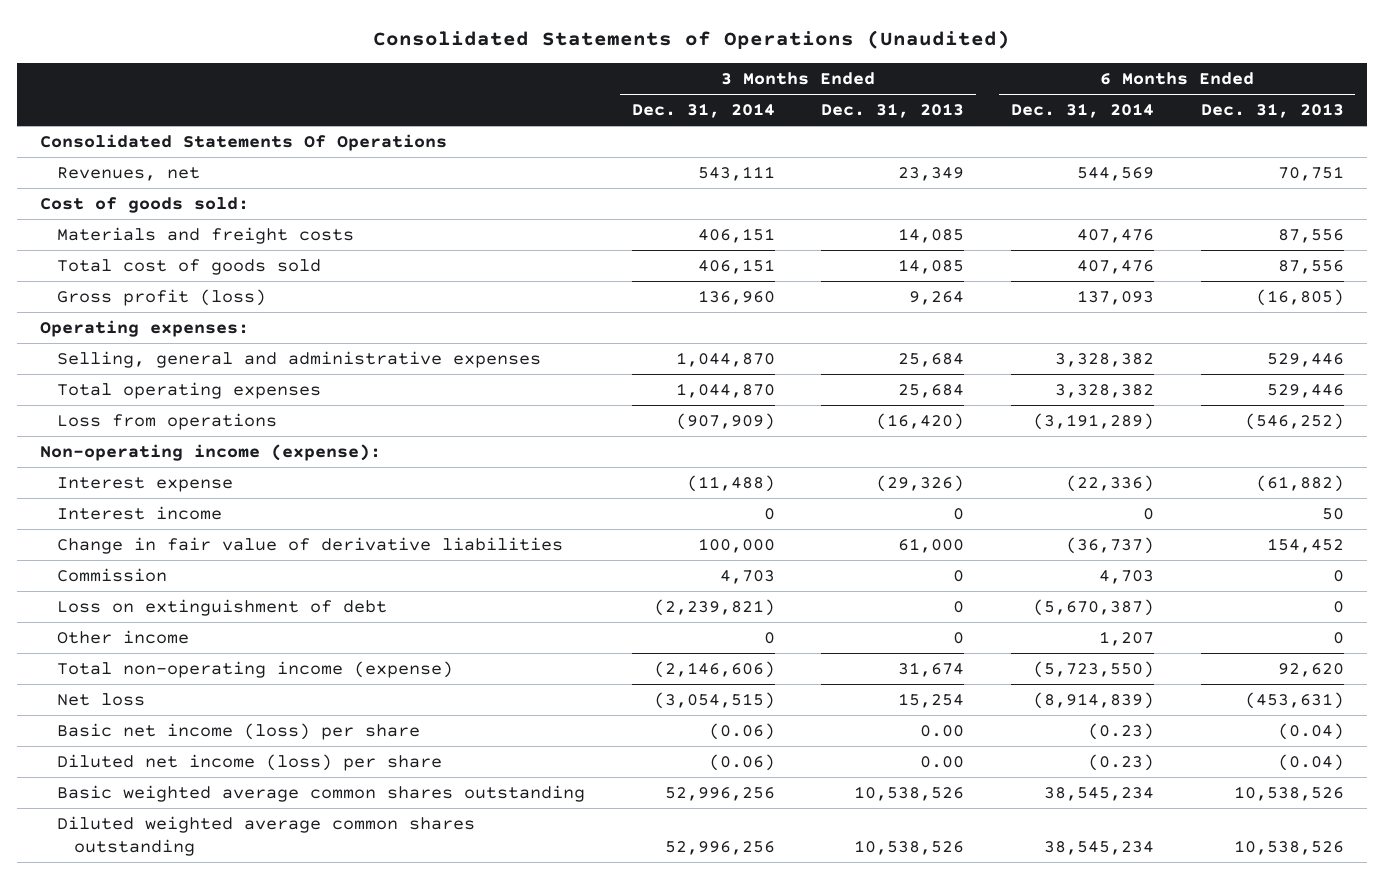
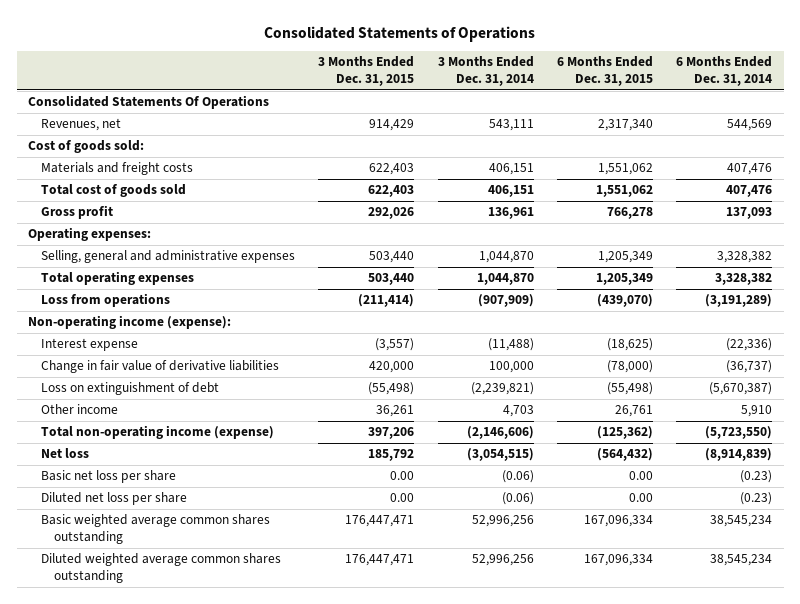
[372,30,1010,50] Consolidated Statements of Operations (Unaudited) -> [264,25,536,42] Consolidated Statements of Operations
[821,103,965,119] Dec. 31, 2013 -> none
[1200,103,1344,119] Dec. 31, 2013 -> none
none -> [318,56,415,87] 3 Months Ended Dec. 31, 2015
none -> [556,56,653,87] 6 Months Ended Dec. 31, 2015
[57,288,267,306] Gross profit (loss) -> [41,205,114,220] Gross profit
[697,289,775,305] 136,960 -> [487,207,534,220] 136,961
[57,505,223,520] Interest income -> none
[57,567,168,582] Commission -> none
[763,631,775,644] 0 -> [502,405,534,418] 4,703
[1098,630,1154,646] 1,207 -> [740,405,772,418] 5,910
[57,722,421,740] Basic net income (loss) per share -> [41,470,177,484] Basic net loss per share
[57,753,443,771] Diluted net income (loss) per share -> [41,492,188,506] Diluted net loss per share

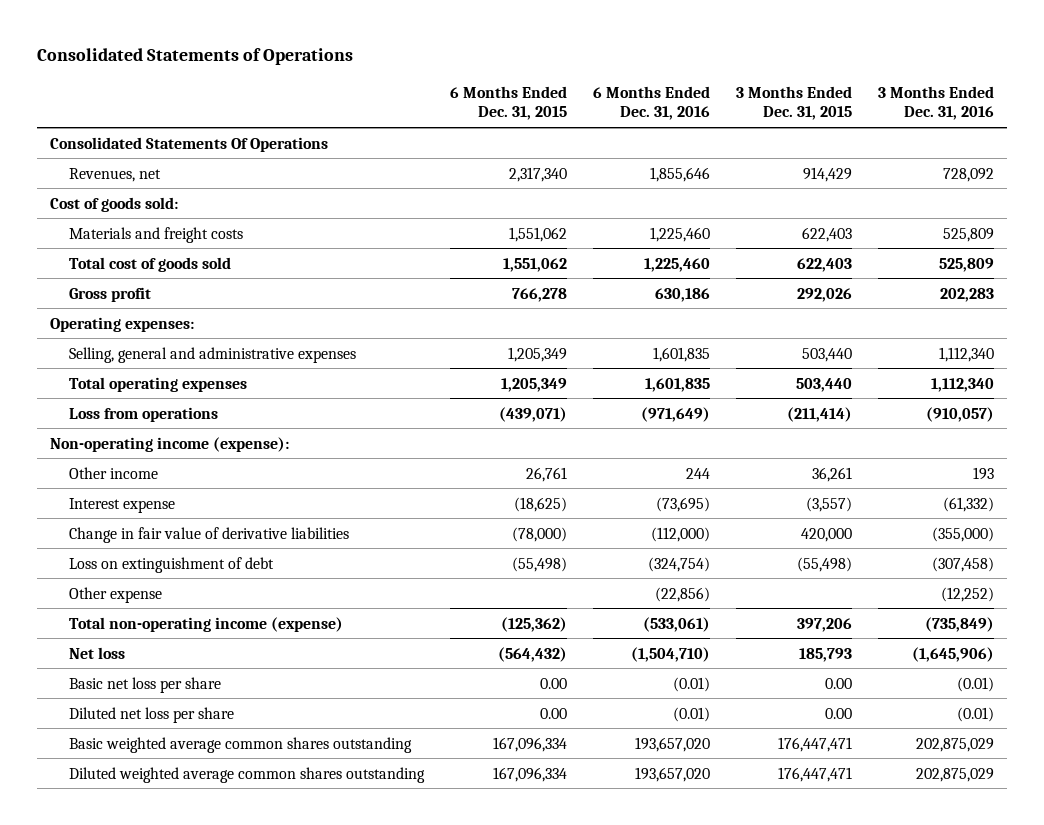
[437,56,534,87] 3 Months Ended Dec. 31, 2014 -> none
[675,56,772,87] 6 Months Ended Dec. 31, 2014 -> none
none -> [592,85,710,121] 6 Months Ended Dec. 31, 2016
none -> [878,85,995,121] 3 Months Ended Dec. 31, 2016
[596,294,653,308] (439,070) -> [498,406,567,422] (439,071)
[41,404,119,415] Other income -> [68,466,158,479] Other income
none -> [68,586,162,603] Other expense
[368,449,415,462] 185,792 -> [798,647,852,662] 185,793

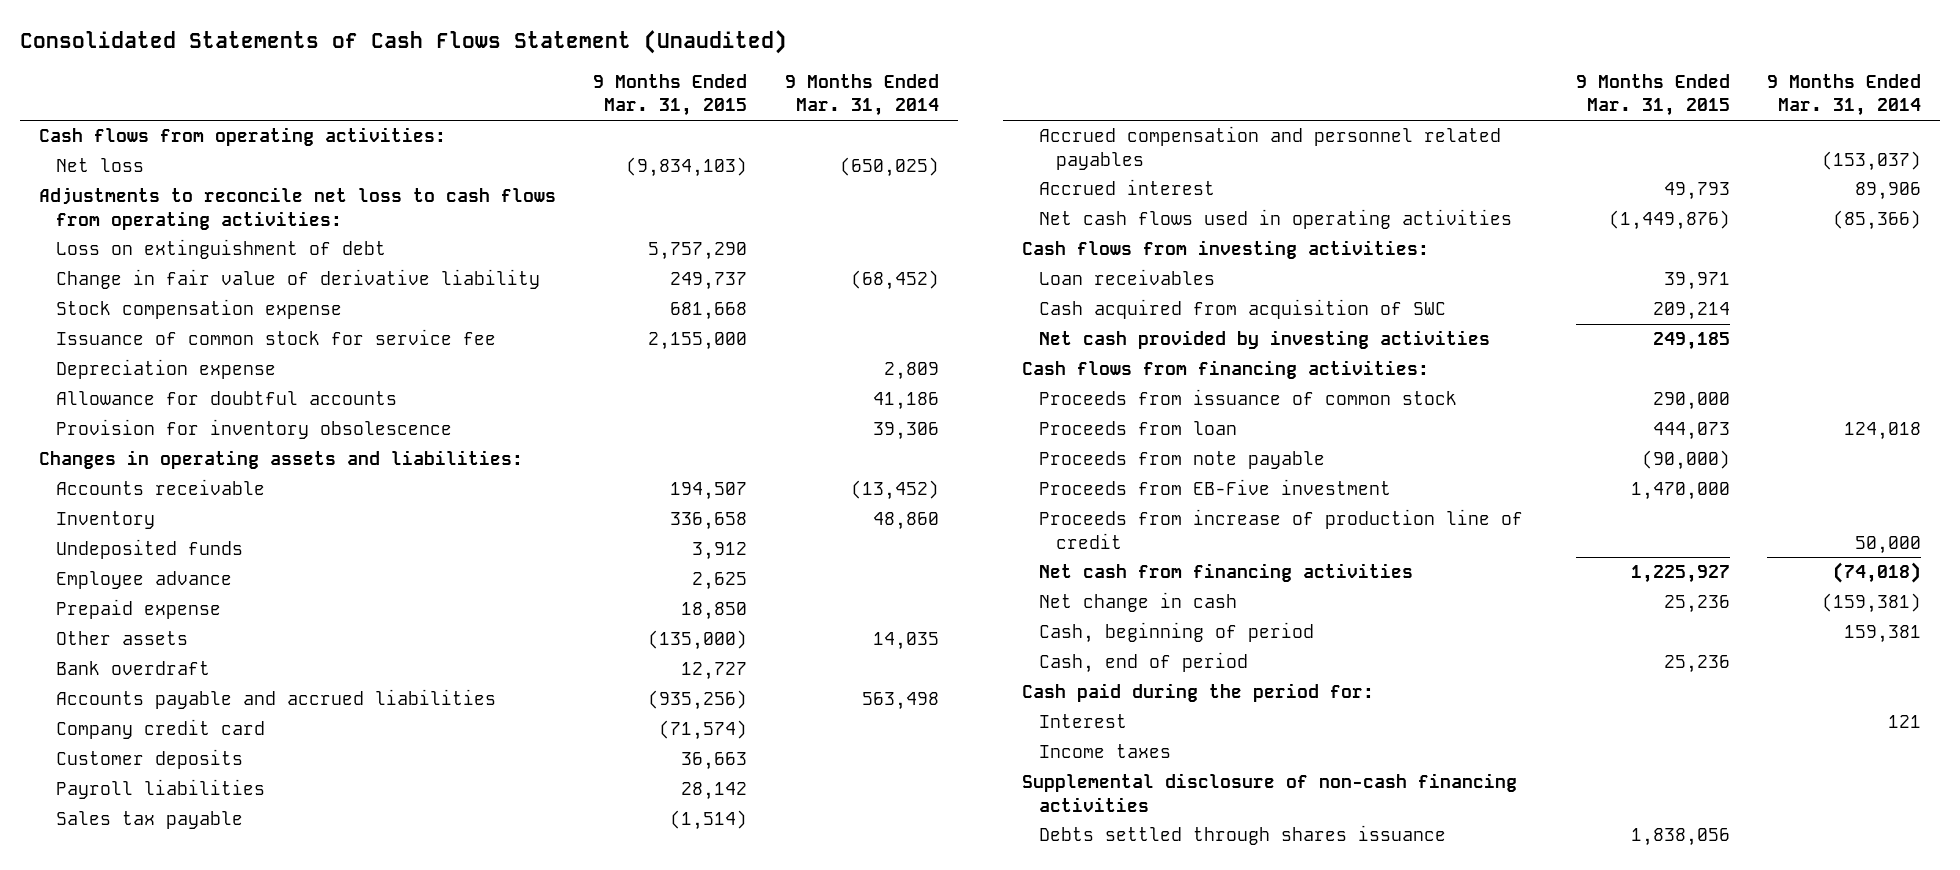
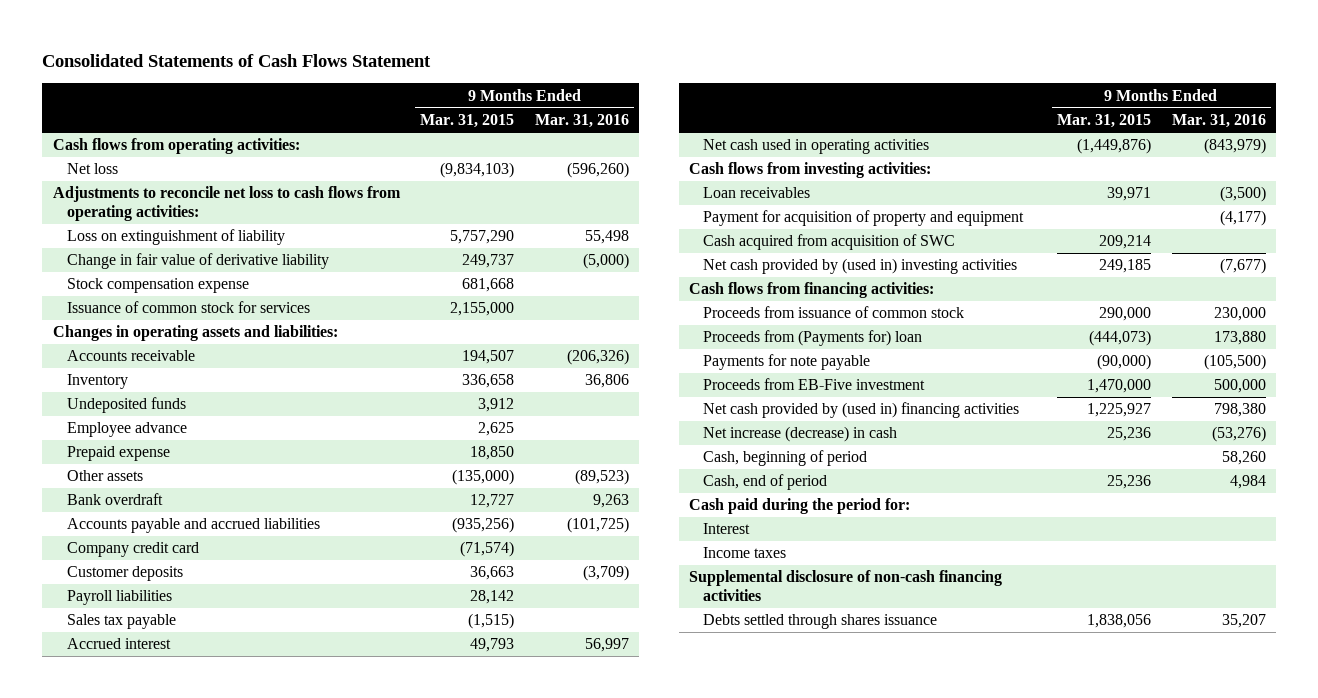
[20,30,788,55] Consolidated Statements of Cash Flows Statement (Unaudited) -> [42,54,432,68] Consolidated Statements of Cash Flows Statement
[784,73,939,117] 9 Months Ended Mar. 31, 2014 -> none
none -> [534,114,629,129] Mar. 31, 2016
[56,239,387,260] Loss on extinguishment of debt -> [66,229,285,246] Loss on extinguishment of liability
[56,359,277,380] Depreciation expense -> none
[56,391,398,406] Allowance for doubtful accounts -> none
[56,419,453,440] Provision for inventory obsolescence -> none
[56,329,497,346] Issuance of common stock for service fee -> [66,301,310,314] Issuance of common stock for services
[1038,126,1501,170] Accrued compensation and personnel related payables -> none
[670,810,748,831] (1,514) -> [468,613,515,630] (1,515)
[1038,209,1512,230] Net cash flows used in operating activities -> [703,139,930,155] Net cash used in operating activities
none -> [703,210,1025,227] Payment for acquisition of property and equipment
[1038,330,1490,350] Net cash provided by investing activities -> [703,258,1018,275] Net cash provided by (used in) investing activities
[1038,421,1237,436] Proceeds from loan -> [703,330,923,347] Proceeds from (Payments for) loan
[1652,422,1730,441] 444,073 -> [1089,330,1152,347] (444,073)
[1038,451,1325,470] Proceeds from note payable -> [703,354,871,371] Payments for note payable
[1038,509,1523,549] Proceeds from increase of production line of credit -> none
[1038,563,1413,583] Net cash from financing activities -> [703,402,1020,419] Net cash provided by (used in) financing activities
[1038,592,1237,613] Net change in cash -> [703,426,898,443] Net increase (decrease) in cash

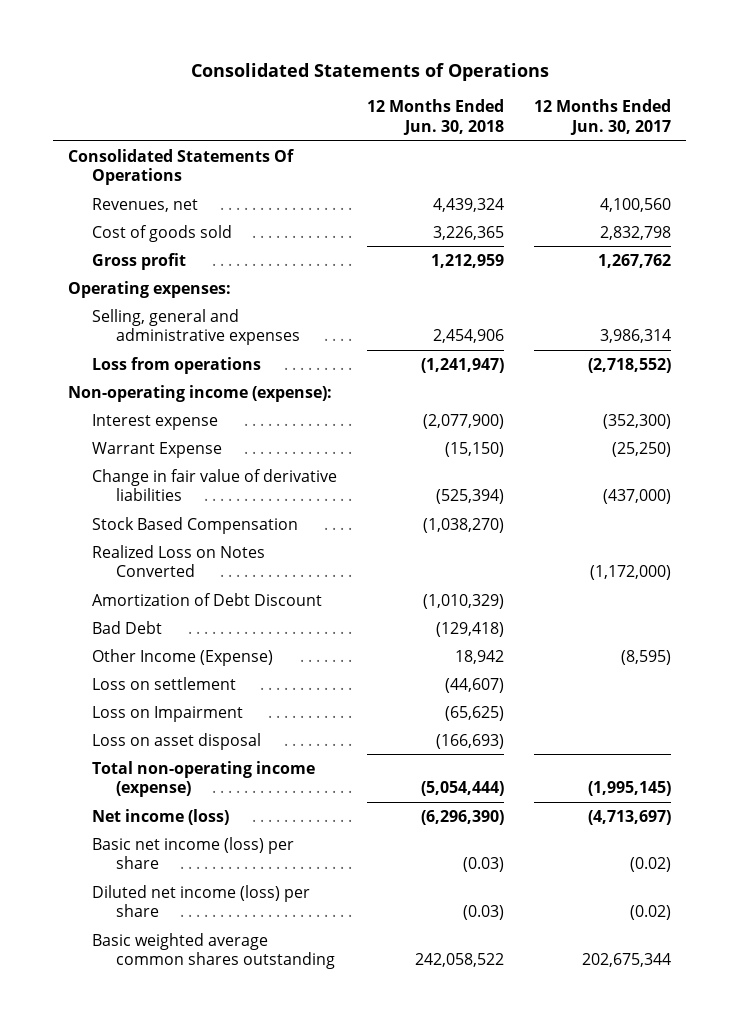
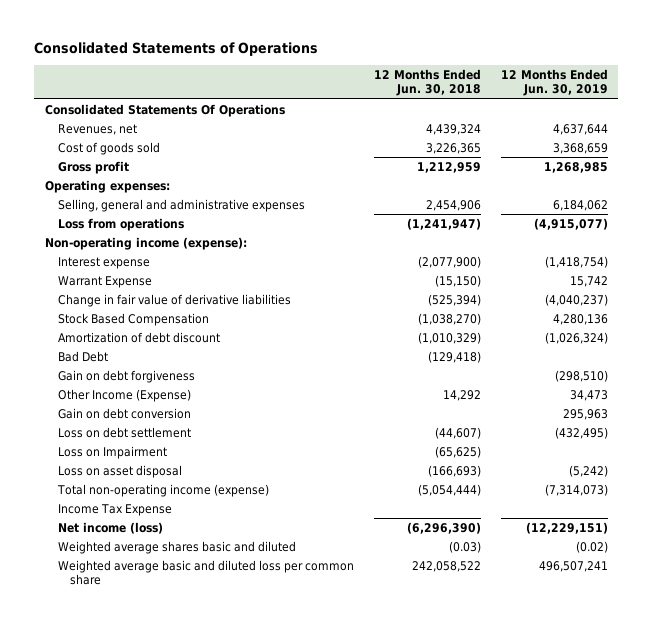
[534,99,672,135] 12 Months Ended Jun. 30, 2017 -> none
none -> [501,69,609,97] 12 Months Ended Jun. 30, 2019
[92,544,266,578] Realized Loss on Notes Converted -> none
[92,592,323,606] Amortization of Debt Discount -> [57,331,220,343] Amortization of debt discount
none -> [57,369,195,383] Gain on debt forgiveness
[455,649,505,664] 18,942 -> [442,389,481,401] 14,292
none -> [57,407,191,419] Gain on debt conversion
[92,676,237,690] Loss on settlement -> [57,426,191,438] Loss on debt settlement
none -> [57,503,172,516] Income Tax Expense
[92,836,295,870] Basic net income (loss) per share -> none
[92,884,311,918] Diluted net income (loss) per share -> none
[92,932,336,970] Basic weighted average common shares outstanding -> [57,540,296,554] Weighted average shares basic and diluted
[415,953,505,968] 242,058,522 -> [448,540,481,553] (0.03)
none -> [57,559,354,586] Weighted average basic and diluted loss per common share

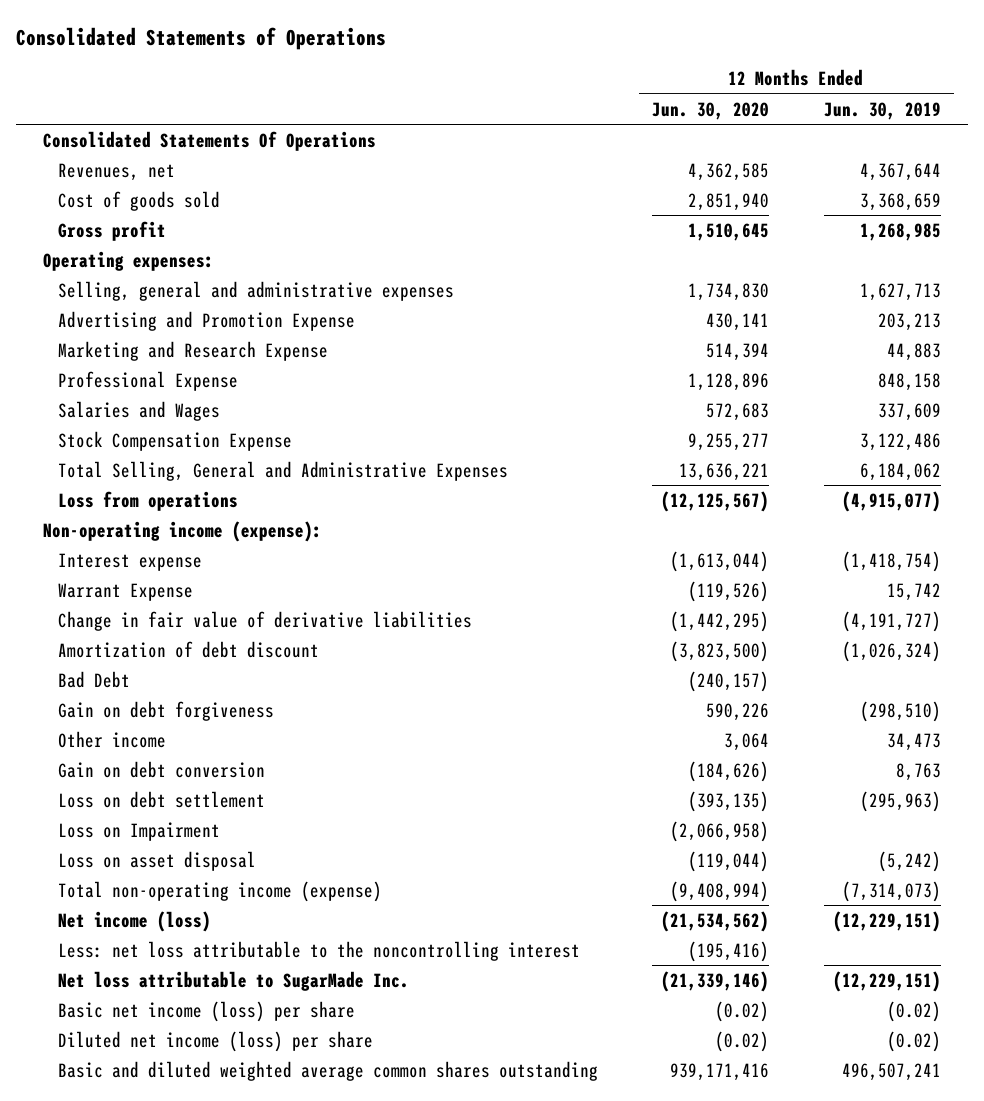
[373,69,481,97] 12 Months Ended Jun. 30, 2018 -> none
none -> [652,101,770,120] Jun. 30, 2020
[553,123,609,135] 4,637,644 -> [859,162,941,181] 4,367,644
[553,199,609,211] 6,184,062 -> [859,282,941,301] 1,627,713
none -> [57,310,355,331] Advertising and Promotion Expense
none -> [57,340,328,361] Marketing and Research Expense
none -> [57,370,238,391] Professional Expense
none -> [57,400,220,421] Salaries and Wages
none -> [57,430,292,451] Stock Compensation Expense
none -> [57,460,508,481] Total Selling, General and Administrative Expenses
[57,312,209,326] Stock Based Compensation -> none
[545,293,609,306] (4,040,237) -> [841,610,941,632] (4,191,727)
[57,388,191,402] Other Income (Expense) -> [57,730,166,748] Other income
[563,408,609,420] 295,963 -> [895,762,941,781] 8,763
[555,426,609,439] (432,495) -> [859,790,941,812] (295,963)
[57,503,172,516] Income Tax Expense -> none
[57,559,354,586] Weighted average basic and diluted loss per common share -> none
none -> [57,940,580,961] Less: net loss attributable to the noncontrolling interest
none -> [57,970,409,991] Net loss attributable to SugarMade Inc.
none -> [57,1000,355,1022] Basic net income (loss) per share
none -> [57,1030,373,1052] Diluted net income (loss) per share
[57,540,296,554] Weighted average shares basic and diluted -> [57,1060,598,1081] Basic and diluted weighted average common shares outstanding
[576,540,609,553] (0.02) -> [841,1062,941,1081] 496,507,241

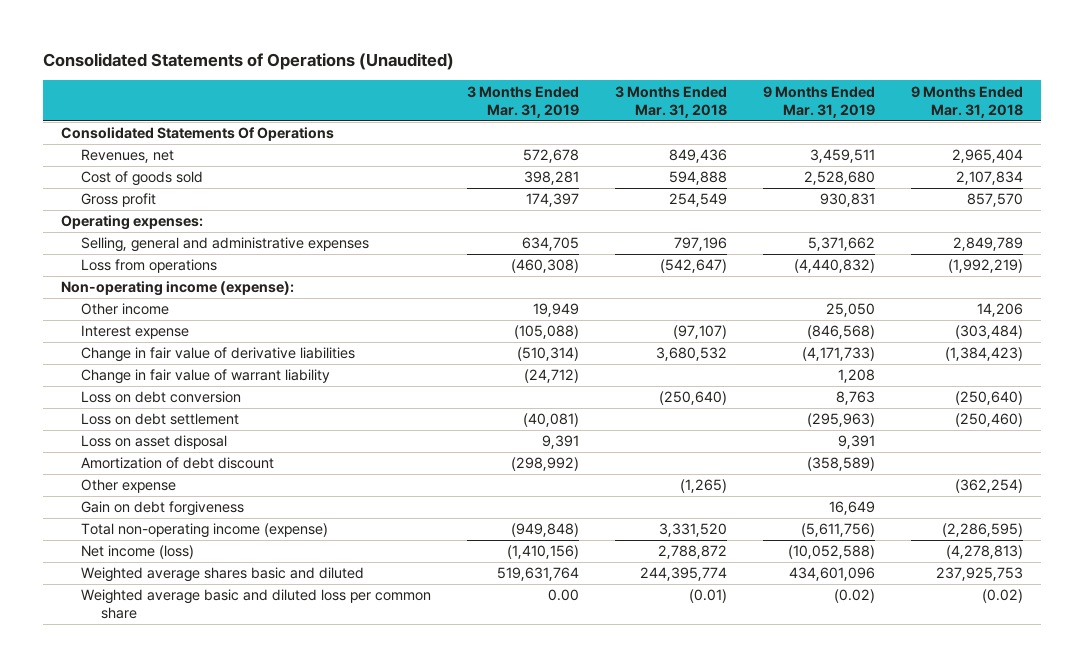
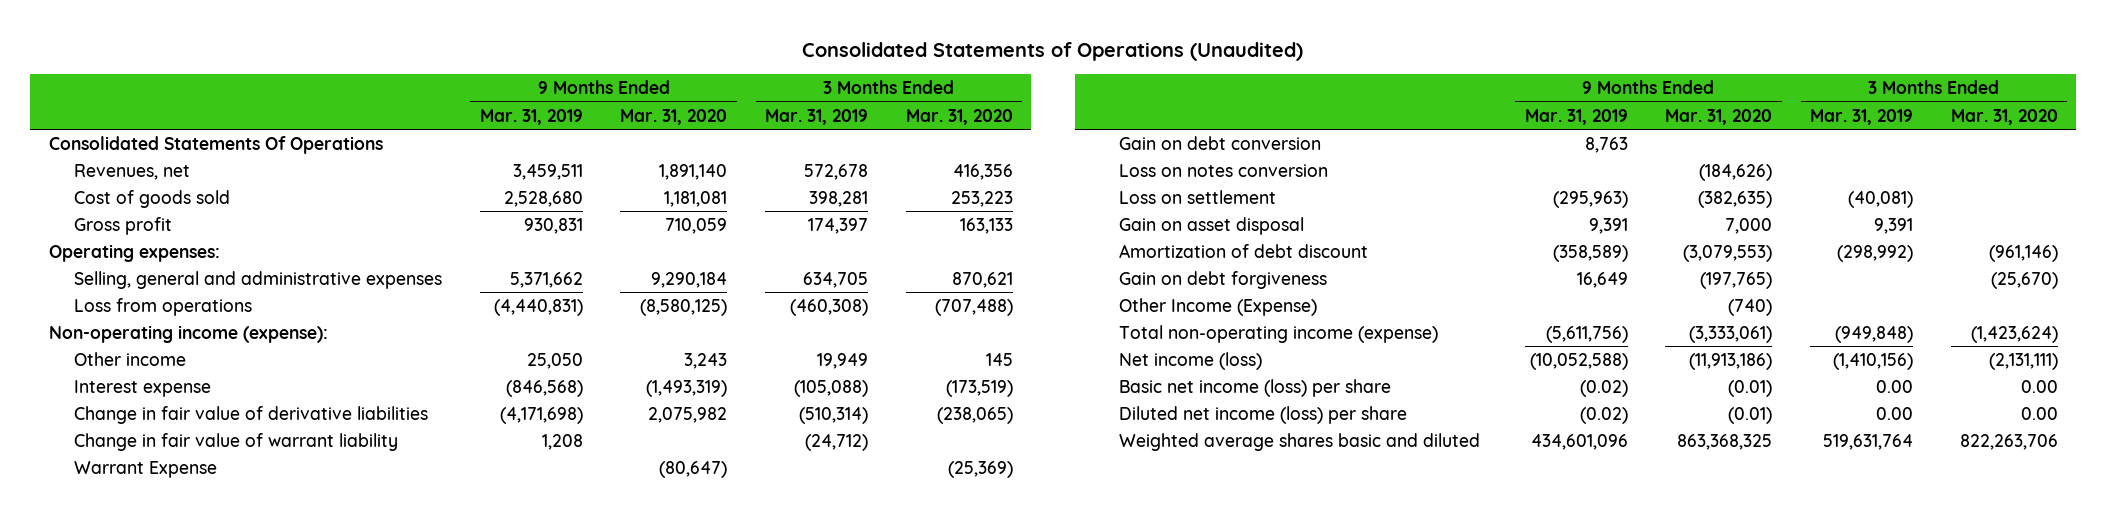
[615,85,728,118] 3 Months Ended Mar. 31, 2018 -> none
[910,85,1023,118] 9 Months Ended Mar. 31, 2018 -> none
none -> [620,108,728,125] Mar. 31, 2020
none -> [905,108,1013,125] Mar. 31, 2020
[793,259,875,274] (4,440,832) -> [493,298,583,316] (4,440,831)
[801,347,875,362] (4,171,733) -> [499,406,583,424] (4,171,698)
none -> [74,460,218,478] Warrant Expense
[81,391,242,404] Loss on debt conversion -> [1119,135,1322,150] Gain on debt conversion
none -> [1119,163,1329,177] Loss on notes conversion
[81,413,240,426] Loss on debt settlement -> [1119,189,1277,204] Loss on settlement
[81,435,228,450] Loss on asset disposal -> [1119,216,1305,235] Gain on asset disposal
[81,479,177,494] Other expense -> none
none -> [1119,297,1318,316] Other Income (Expense)
none -> [1119,378,1392,397] Basic net income (loss) per share
none -> [1119,405,1408,424] Diluted net income (loss) per share
[81,589,432,620] Weighted average basic and diluted loss per common share -> none

